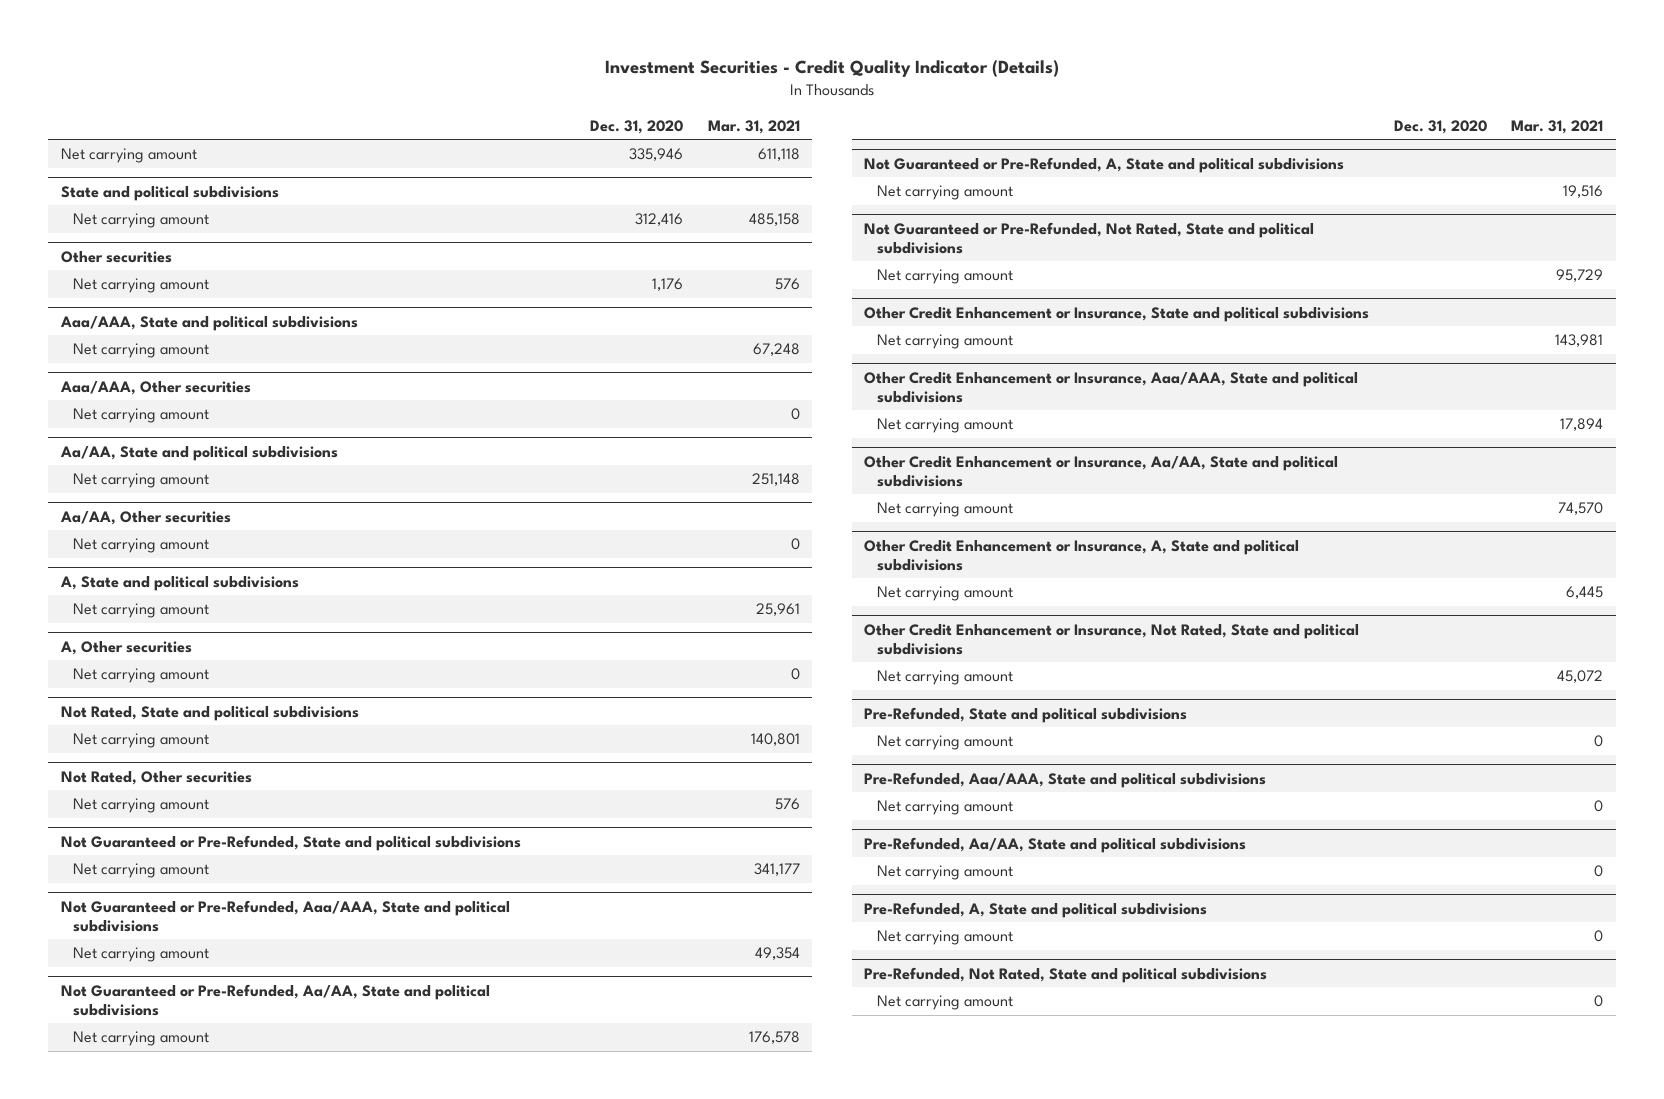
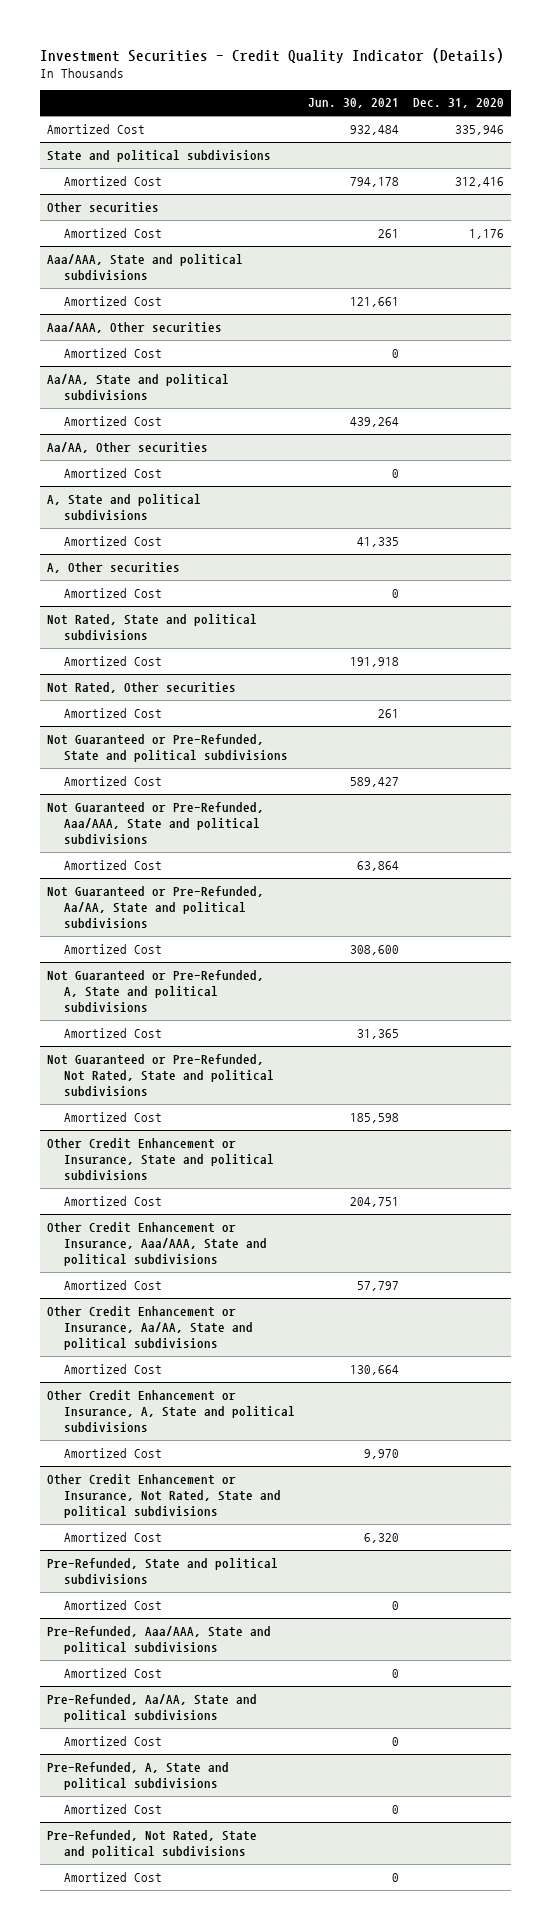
[707,119,800,134] Mar. 31, 2021 -> none
none -> [308,98,400,109] Jun. 30, 2021
[60,148,197,164] Net carrying amount -> [46,123,145,134] Amortized Cost
[72,213,209,229] Net carrying amount -> [63,175,162,186] Amortized Cost
[72,278,209,294] Net carrying amount -> [63,227,162,238] Amortized Cost
[72,343,209,359] Net carrying amount -> none
none -> [63,295,162,306] Amortized Cost
[72,408,209,424] Net carrying amount -> none
none -> [63,347,162,358] Amortized Cost
[72,473,209,489] Net carrying amount -> none
none -> [63,415,162,426] Amortized Cost
[72,538,209,554] Net carrying amount -> none
none -> [63,467,162,478] Amortized Cost
[72,603,209,619] Net carrying amount -> none
none -> [63,535,162,546] Amortized Cost
[72,668,209,684] Net carrying amount -> none
none -> [63,587,162,598] Amortized Cost
[72,733,209,749] Net carrying amount -> none
none -> [63,655,162,666] Amortized Cost
[72,798,209,814] Net carrying amount -> none
none -> [63,707,162,718] Amortized Cost
[72,863,209,879] Net carrying amount -> none
none -> [63,775,162,786] Amortized Cost
[72,947,209,963] Net carrying amount -> none
none -> [63,859,162,870] Amortized Cost
[72,1031,209,1047] Net carrying amount -> none
none -> [63,943,162,954] Amortized Cost
[876,185,1013,201] Net carrying amount -> none
none -> [63,1027,162,1038] Amortized Cost
[876,269,1013,285] Net carrying amount -> none
none -> [63,1111,162,1122] Amortized Cost
[876,334,1013,350] Net carrying amount -> none
none -> [63,1195,162,1206] Amortized Cost
[876,418,1013,434] Net carrying amount -> none
none -> [63,1279,162,1290] Amortized Cost
[876,502,1013,518] Net carrying amount -> none
none -> [63,1363,162,1374] Amortized Cost
[876,586,1013,602] Net carrying amount -> none
none -> [63,1447,162,1458] Amortized Cost
[876,670,1013,686] Net carrying amount -> none
none -> [63,1531,162,1542] Amortized Cost
[876,735,1013,751] Net carrying amount -> none
none -> [63,1599,162,1610] Amortized Cost
[876,800,1013,816] Net carrying amount -> none
none -> [63,1667,162,1678] Amortized Cost
[876,865,1013,881] Net carrying amount -> none
none -> [63,1735,162,1746] Amortized Cost
[876,930,1013,946] Net carrying amount -> none
none -> [63,1803,162,1814] Amortized Cost
[876,995,1013,1011] Net carrying amount -> none
none -> [63,1871,162,1882] Amortized Cost

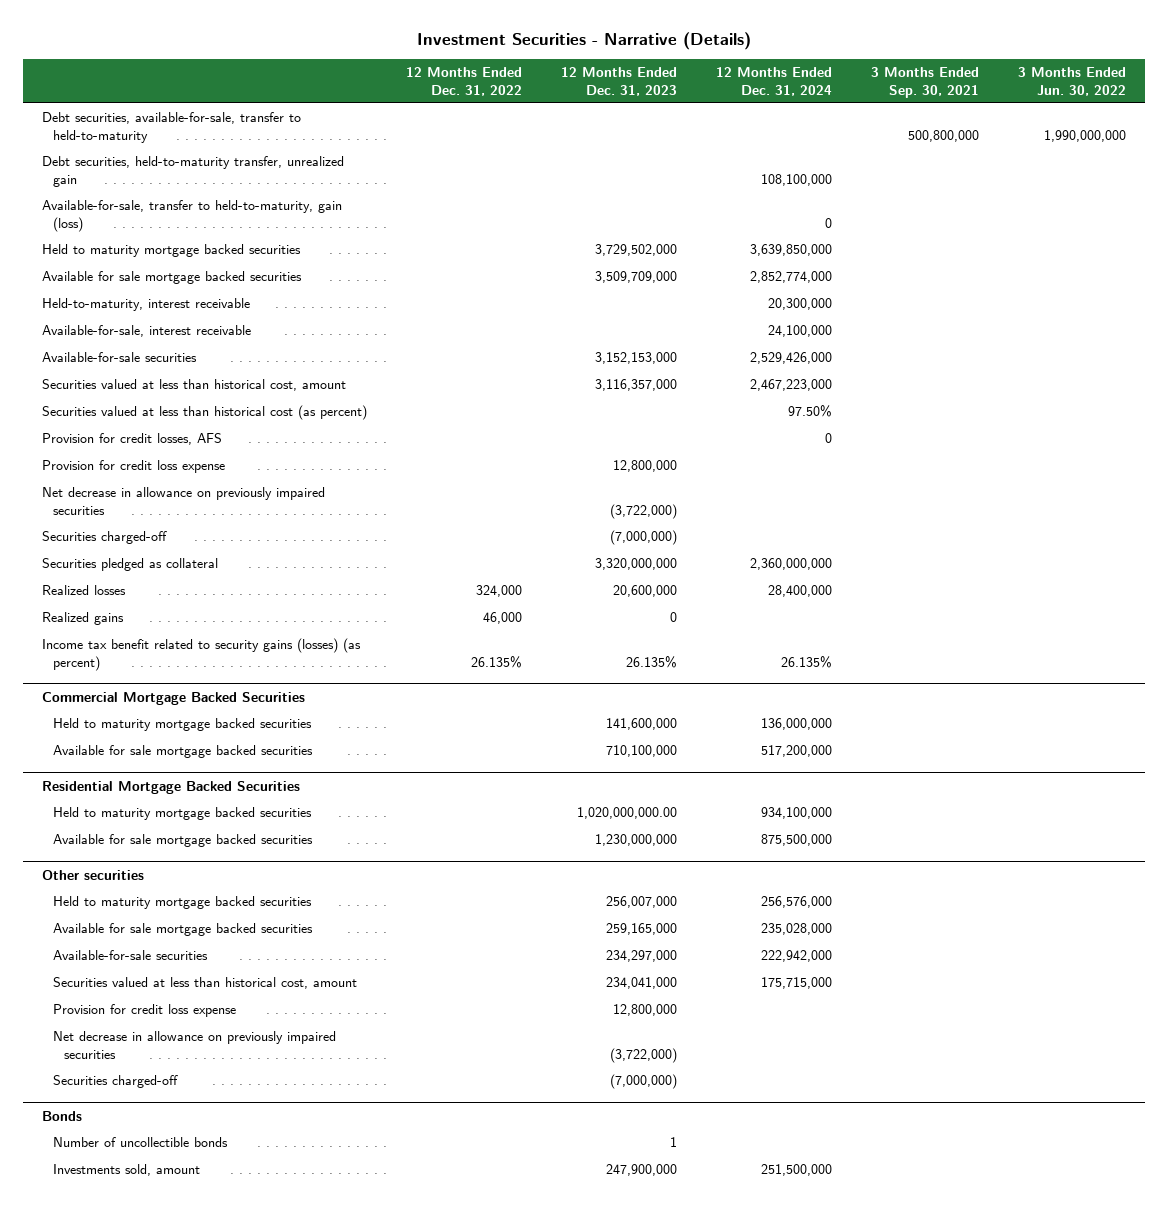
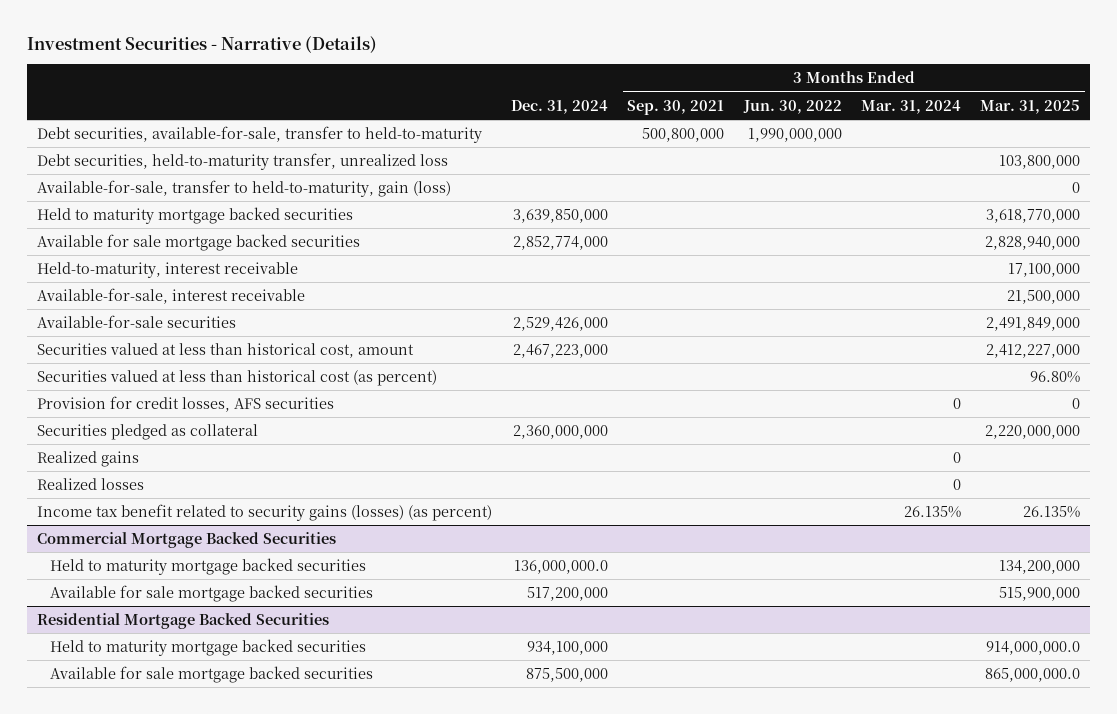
[405,67,522,96] 12 Months Ended Dec. 31, 2022 -> none
[560,67,677,96] 12 Months Ended Dec. 31, 2023 -> none
[715,67,832,96] 12 Months Ended Dec. 31, 2024 -> none
none -> [511,99,609,114] Dec. 31, 2024
none -> [860,99,961,114] Mar. 31, 2024
none -> [979,99,1080,114] Mar. 31, 2025
[42,156,345,187] Debt securities, held-to-maturity transfer, unrealized gain -> [37,153,449,171] Debt securities, held-to-maturity transfer, unrealized loss
[42,460,226,474] Provision for credit loss expense -> none
[42,487,326,515] Net decrease in allowance on previously impaired securities -> none
[42,531,168,545] Securities charged-off -> none
[42,433,223,446] Provision for credit losses, AFS -> [37,396,335,413] Provision for credit losses, AFS securities
[42,585,127,596] Realized losses -> [37,478,145,491] Realized losses
[42,870,145,881] Other securities -> none
[53,896,313,910] Held to maturity mortgage backed securities -> none
[53,923,314,937] Available for sale mortgage backed securities -> none
[53,950,209,961] Available-for-sale securities -> none
[53,977,358,990] Securities valued at less than historical cost, amount -> none
[53,1004,237,1018] Provision for credit loss expense -> none
[53,1031,337,1059] Net decrease in allowance on previously impaired securities -> none
[53,1075,179,1089] Securities charged-off -> none
[42,1111,83,1122] Bonds -> none
[53,1137,229,1148] Number of uncollectible bonds -> none
[53,1164,201,1177] Investments sold, amount -> none

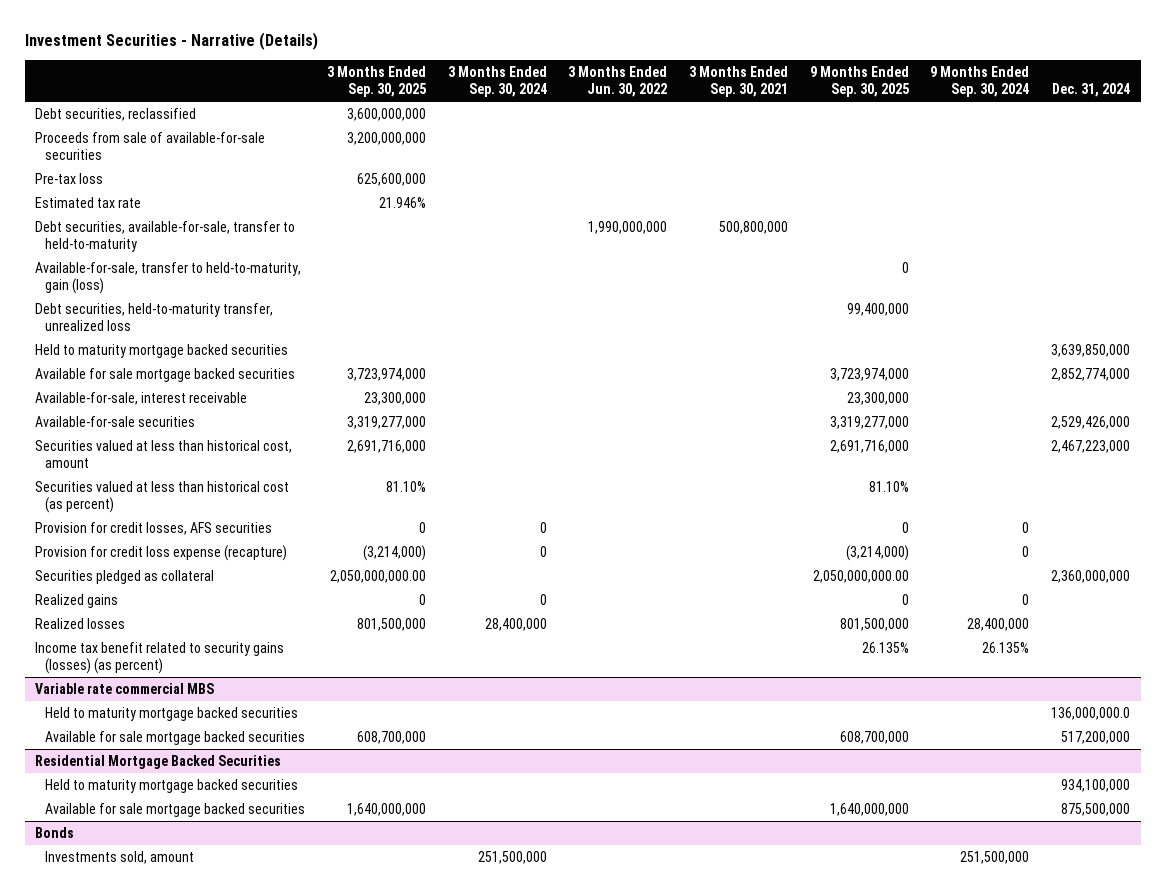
[860,99,961,114] Mar. 31, 2024 -> none
[979,99,1080,114] Mar. 31, 2025 -> none
none -> [327,65,427,97] 3 Months Ended Sep. 30, 2025
none -> [447,65,547,97] 3 Months Ended Sep. 30, 2024
none -> [809,65,909,97] 9 Months Ended Sep. 30, 2025
none -> [930,65,1030,97] 9 Months Ended Sep. 30, 2024
none -> [35,108,197,122] Debt securities, reclassified
none -> [35,132,266,161] Proceeds from sale of available-for-sale securities
none -> [35,173,104,185] Pre-tax loss
none -> [35,197,142,209] Estimated tax rate
[37,153,449,171] Debt securities, held-to-maturity transfer, unrealized loss -> [35,303,274,332] Debt securities, held-to-maturity transfer, unrealized loss
[37,262,299,279] Held-to-maturity, interest receivable -> none
none -> [35,545,288,562] Provision for credit loss expense (recapture)
[37,532,337,549] Commercial Mortgage Backed Securities -> [35,683,215,695] Variable rate commercial MBS
none -> [35,827,75,839] Bonds
none -> [45,851,195,865] Investments sold, amount

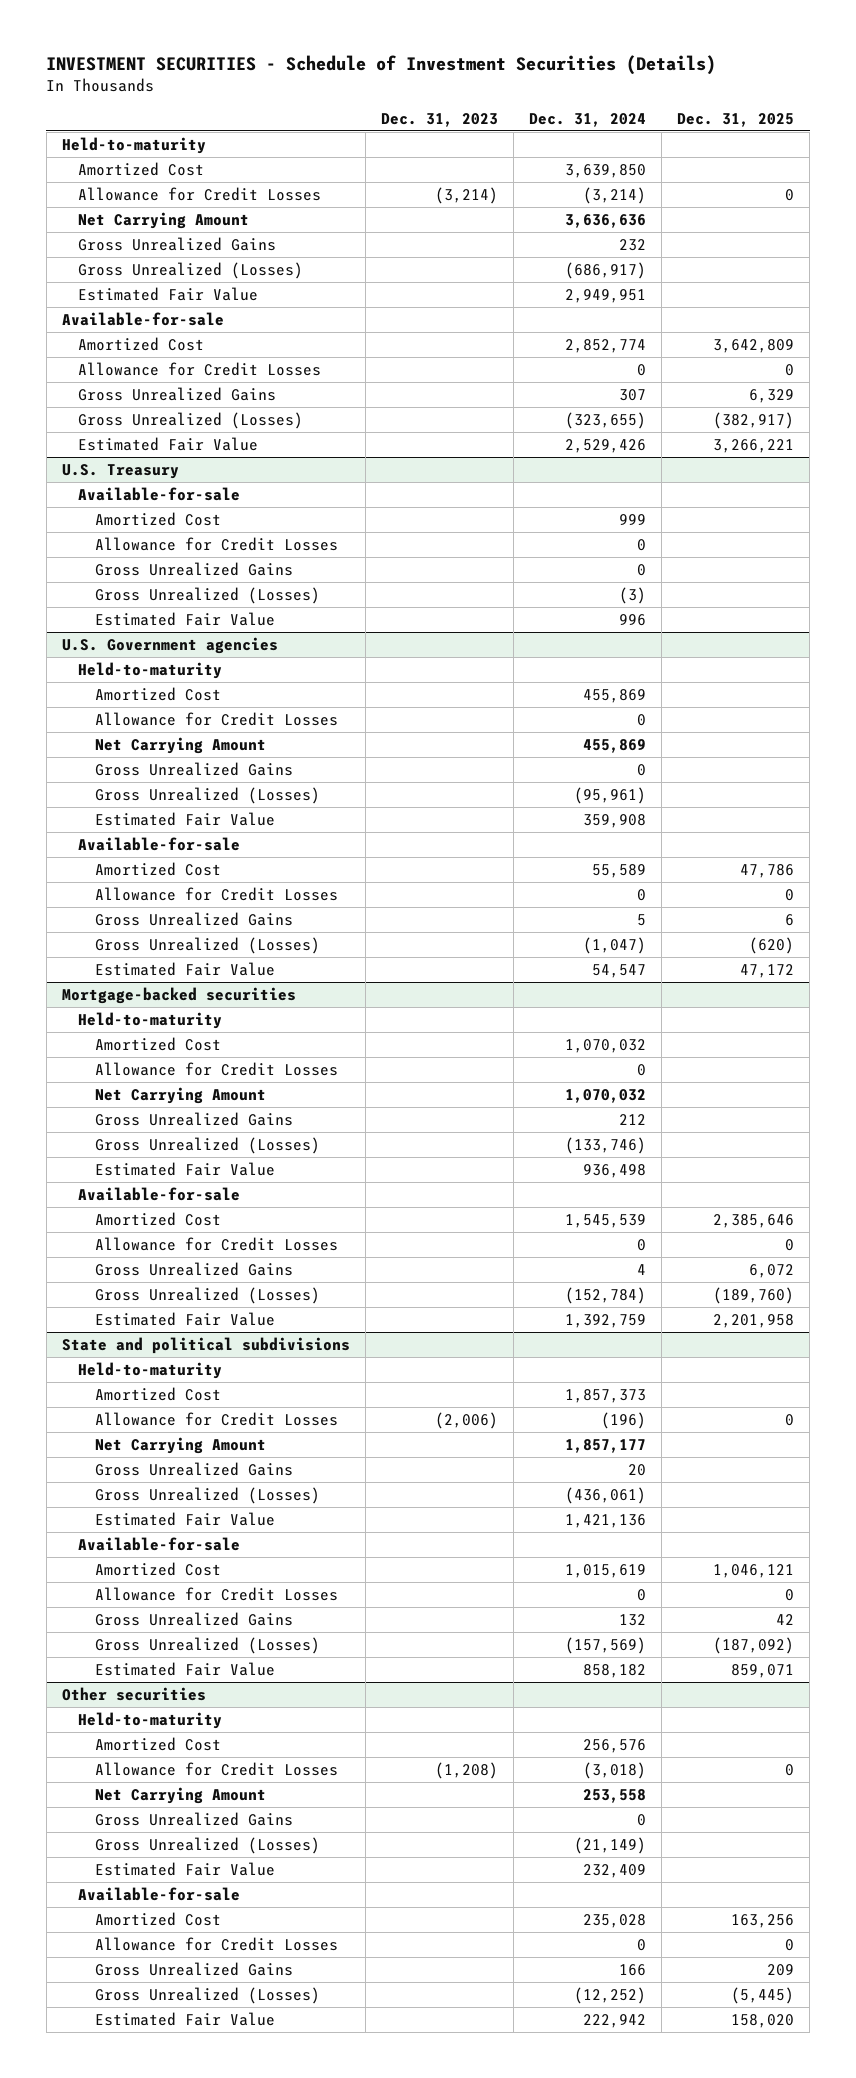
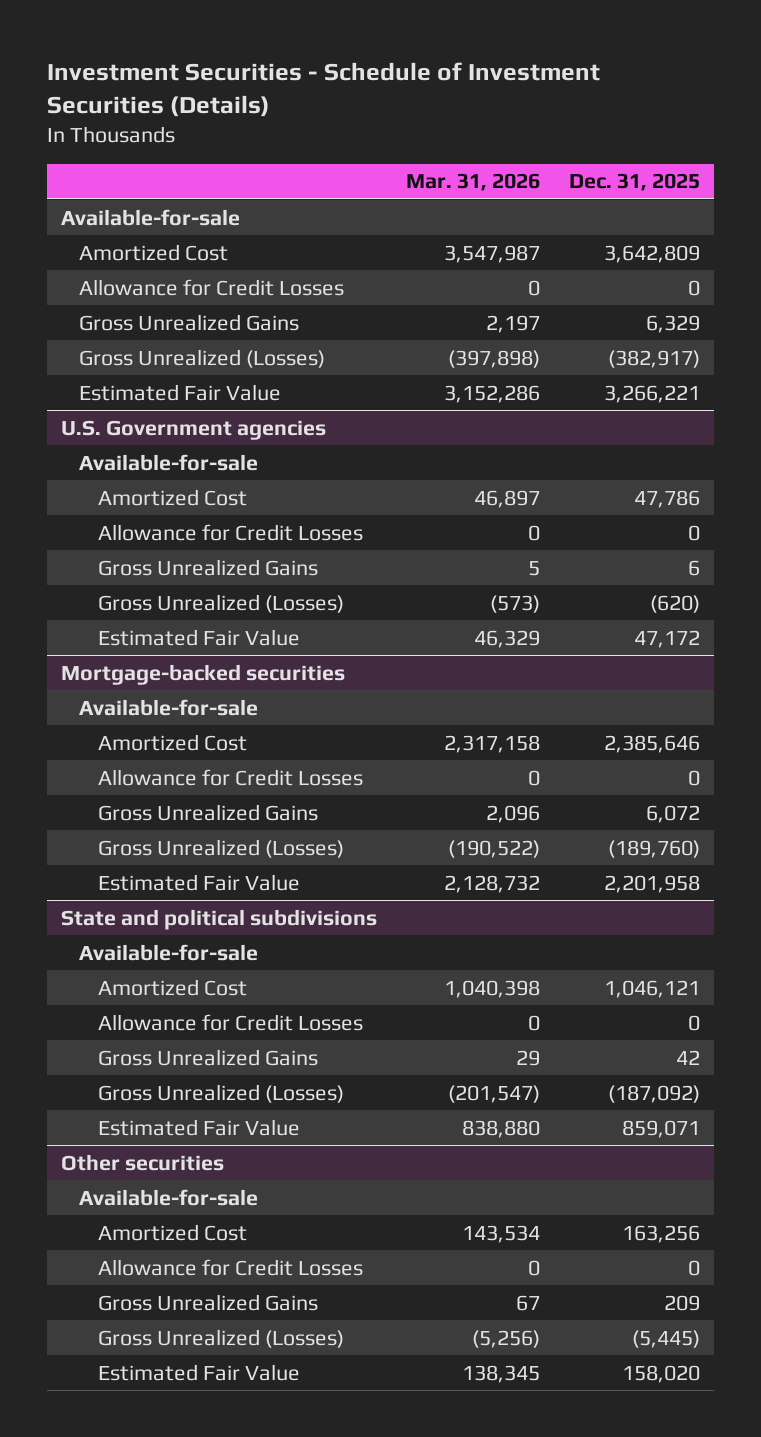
[46,55,717,76] INVESTMENT SECURITIES - Schedule of Investment Securities (Details) -> [46,61,600,118] Investment Securities - Schedule of Investment Securities (Details)
[380,113,498,128] Dec. 31, 2023 -> none
[529,113,647,128] Dec. 31, 2024 -> none
none -> [406,173,541,192] Mar. 31, 2026
[61,136,206,154] Held-to-maturity -> none
[78,161,205,176] Amortized Cost -> none
[78,186,322,201] Allowance for Credit Losses -> none
[78,211,250,229] Net Carrying Amount -> none
[78,236,277,251] Gross Unrealized Gains -> none
[78,261,304,279] Gross Unrealized (Losses) -> none
[78,286,259,301] Estimated Fair Value -> none
[61,463,179,479] U.S. Treasury -> none
[78,486,241,501] Available-for-sale -> none
[95,511,222,526] Amortized Cost -> none
[95,536,339,551] Allowance for Credit Losses -> none
[95,561,294,576] Gross Unrealized Gains -> none
[95,586,321,604] Gross Unrealized (Losses) -> none
[95,611,276,626] Estimated Fair Value -> none
[78,661,223,679] Held-to-maturity -> none
[95,686,222,701] Amortized Cost -> none
[95,711,339,726] Allowance for Credit Losses -> none
[95,736,267,754] Net Carrying Amount -> none
[95,761,294,776] Gross Unrealized Gains -> none
[95,786,321,804] Gross Unrealized (Losses) -> none
[95,811,276,826] Estimated Fair Value -> none
[78,1011,223,1029] Held-to-maturity -> none
[95,1036,222,1051] Amortized Cost -> none
[95,1061,339,1076] Allowance for Credit Losses -> none
[95,1086,267,1104] Net Carrying Amount -> none
[95,1111,294,1126] Gross Unrealized Gains -> none
[95,1136,321,1154] Gross Unrealized (Losses) -> none
[95,1161,276,1176] Estimated Fair Value -> none
[78,1361,223,1379] Held-to-maturity -> none
[95,1386,222,1401] Amortized Cost -> none
[95,1411,339,1426] Allowance for Credit Losses -> none
[95,1436,267,1454] Net Carrying Amount -> none
[95,1461,294,1476] Gross Unrealized Gains -> none
[95,1486,321,1504] Gross Unrealized (Losses) -> none
[95,1511,276,1526] Estimated Fair Value -> none
[78,1711,223,1729] Held-to-maturity -> none
[95,1736,222,1751] Amortized Cost -> none
[95,1761,339,1776] Allowance for Credit Losses -> none
[95,1786,267,1804] Net Carrying Amount -> none
[95,1811,294,1826] Gross Unrealized Gains -> none
[95,1836,321,1854] Gross Unrealized (Losses) -> none
[95,1861,276,1876] Estimated Fair Value -> none

